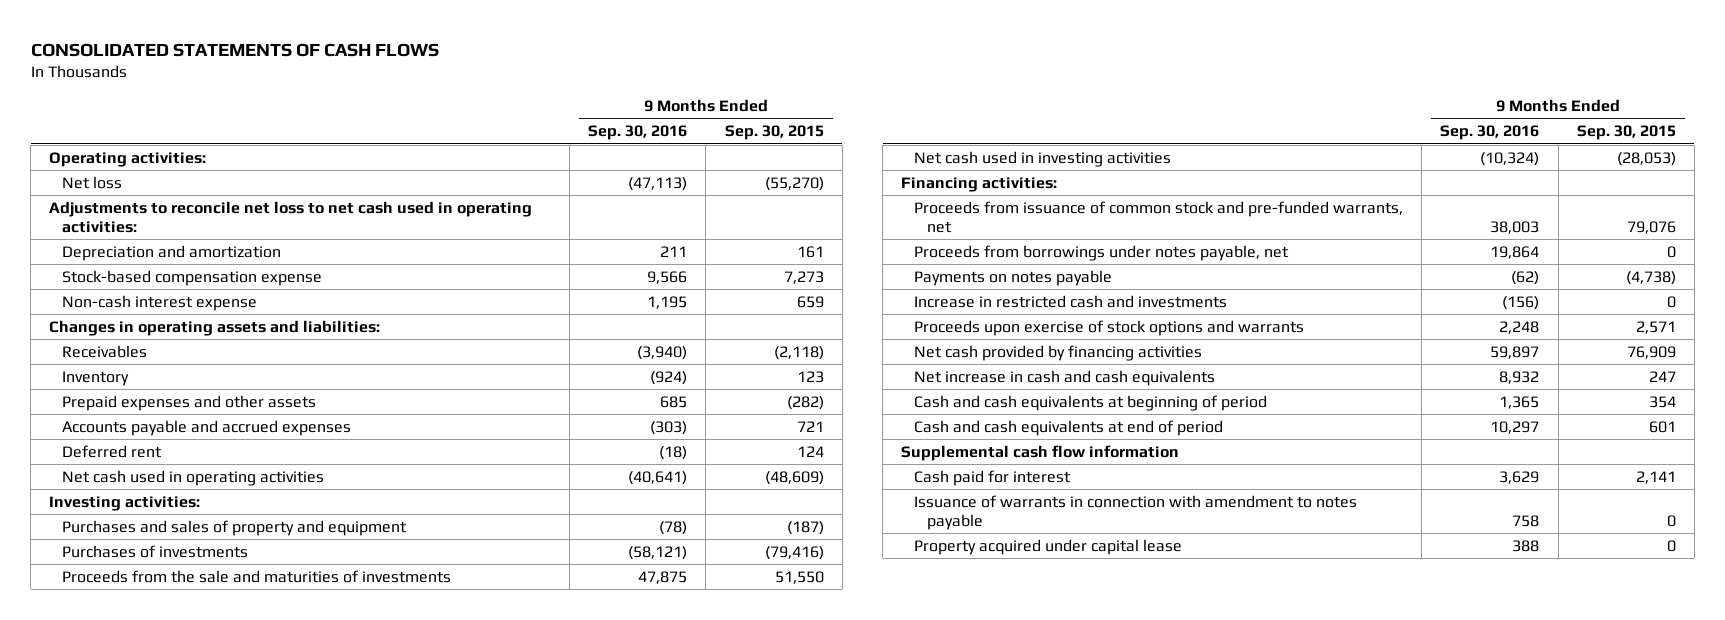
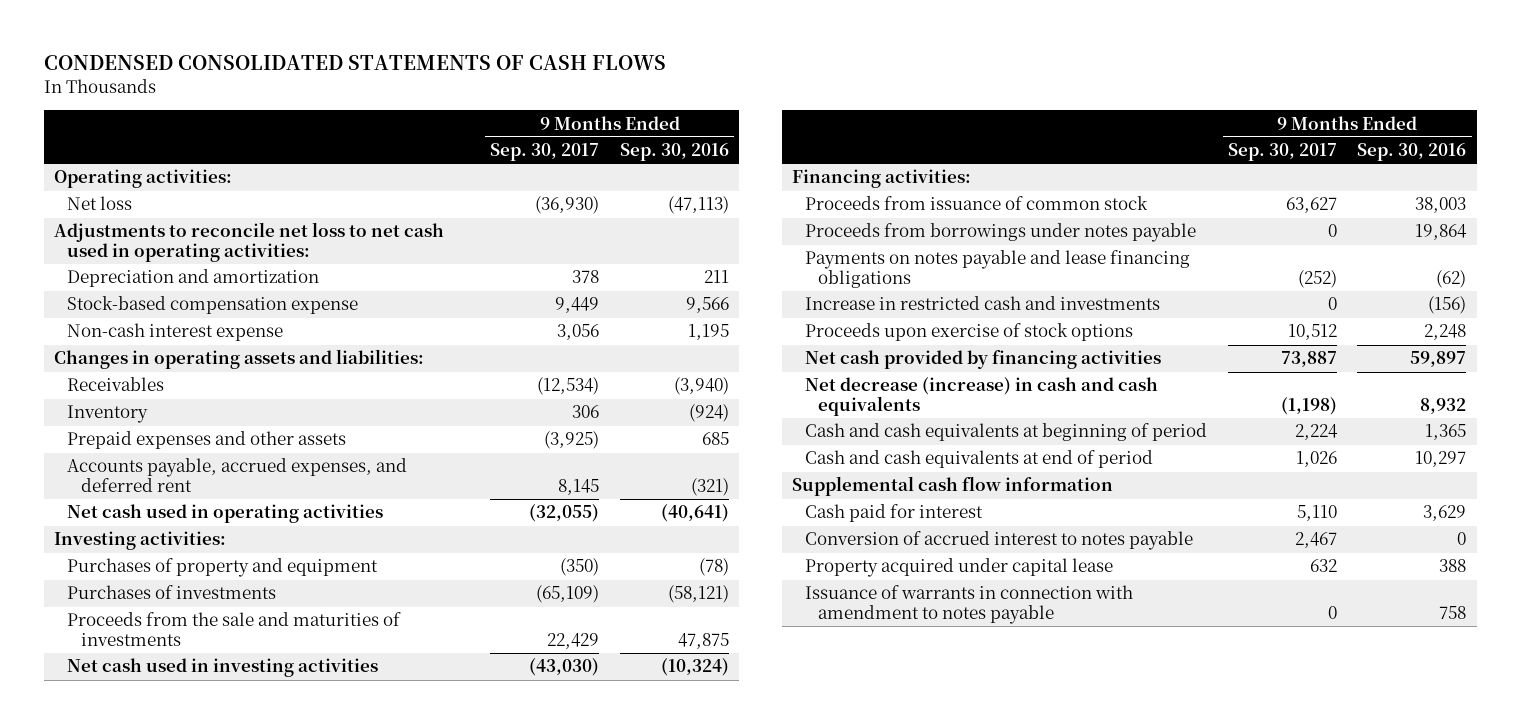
[30,42,439,57] CONSOLIDATED STATEMENTS OF CASH FLOWS -> [44,55,667,71] CONDENSED CONSOLIDATED STATEMENTS OF CASH FLOWS
[724,125,824,141] Sep. 30, 2015 -> none
none -> [490,143,600,162] Sep. 30, 2017
[62,444,163,458] Deferred rent -> none
[62,419,352,436] Accounts payable and accrued expenses -> [67,458,408,493] Accounts payable, accrued expenses, and deferred rent
[650,420,688,435] (303) -> [690,478,729,497] (321)
[62,519,408,536] Purchases and sales of property and equipment -> [67,558,379,578] Purchases of property and equipment
[914,200,1404,233] Proceeds from issuance of common stock and pre-funded warrants, net -> [805,196,1149,211] Proceeds from issuance of common stock
[914,244,1290,261] Proceeds from borrowings under notes payable, net -> [805,223,1197,243] Proceeds from borrowings under notes payable
[914,269,1113,286] Payments on notes payable -> [805,250,1191,289] Payments on notes payable and lease financing obligations
[914,319,1305,336] Proceeds upon exercise of stock options and warrants -> [805,323,1134,342] Proceeds upon exercise of stock options
[914,369,1216,386] Net increase in cash and cash equivalents -> [805,377,1159,417] Net decrease (increase) in cash and cash equivalents
none -> [805,531,1194,551] Conversion of accrued interest to notes payable
[914,494,1358,530] Issuance of warrants in connection with amendment to notes payable -> [805,585,1134,625] Issuance of warrants in connection with amendment to notes payable

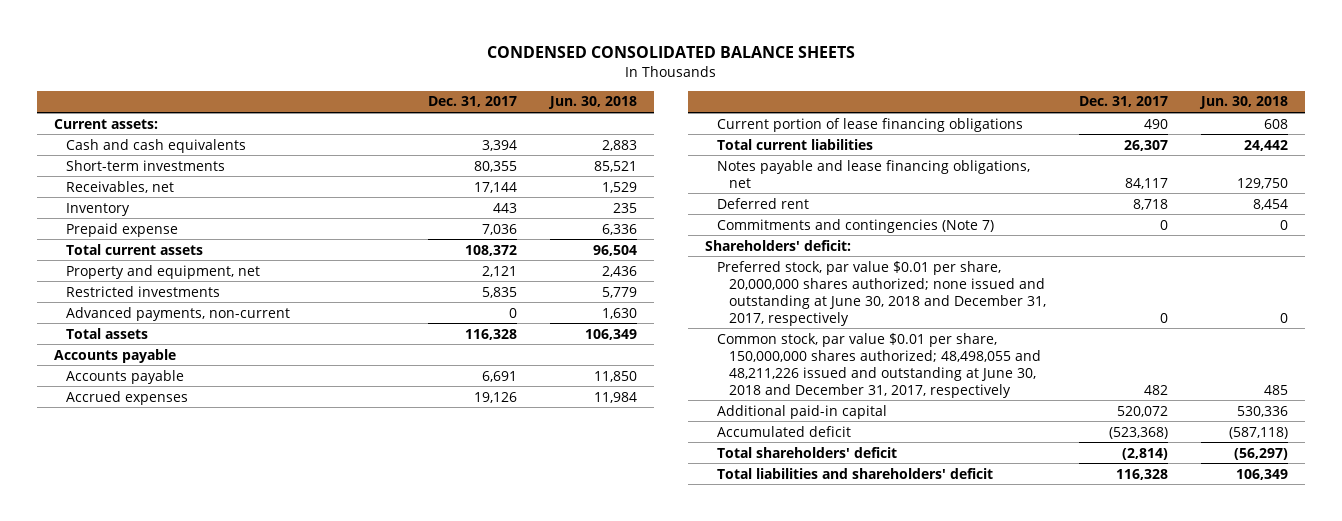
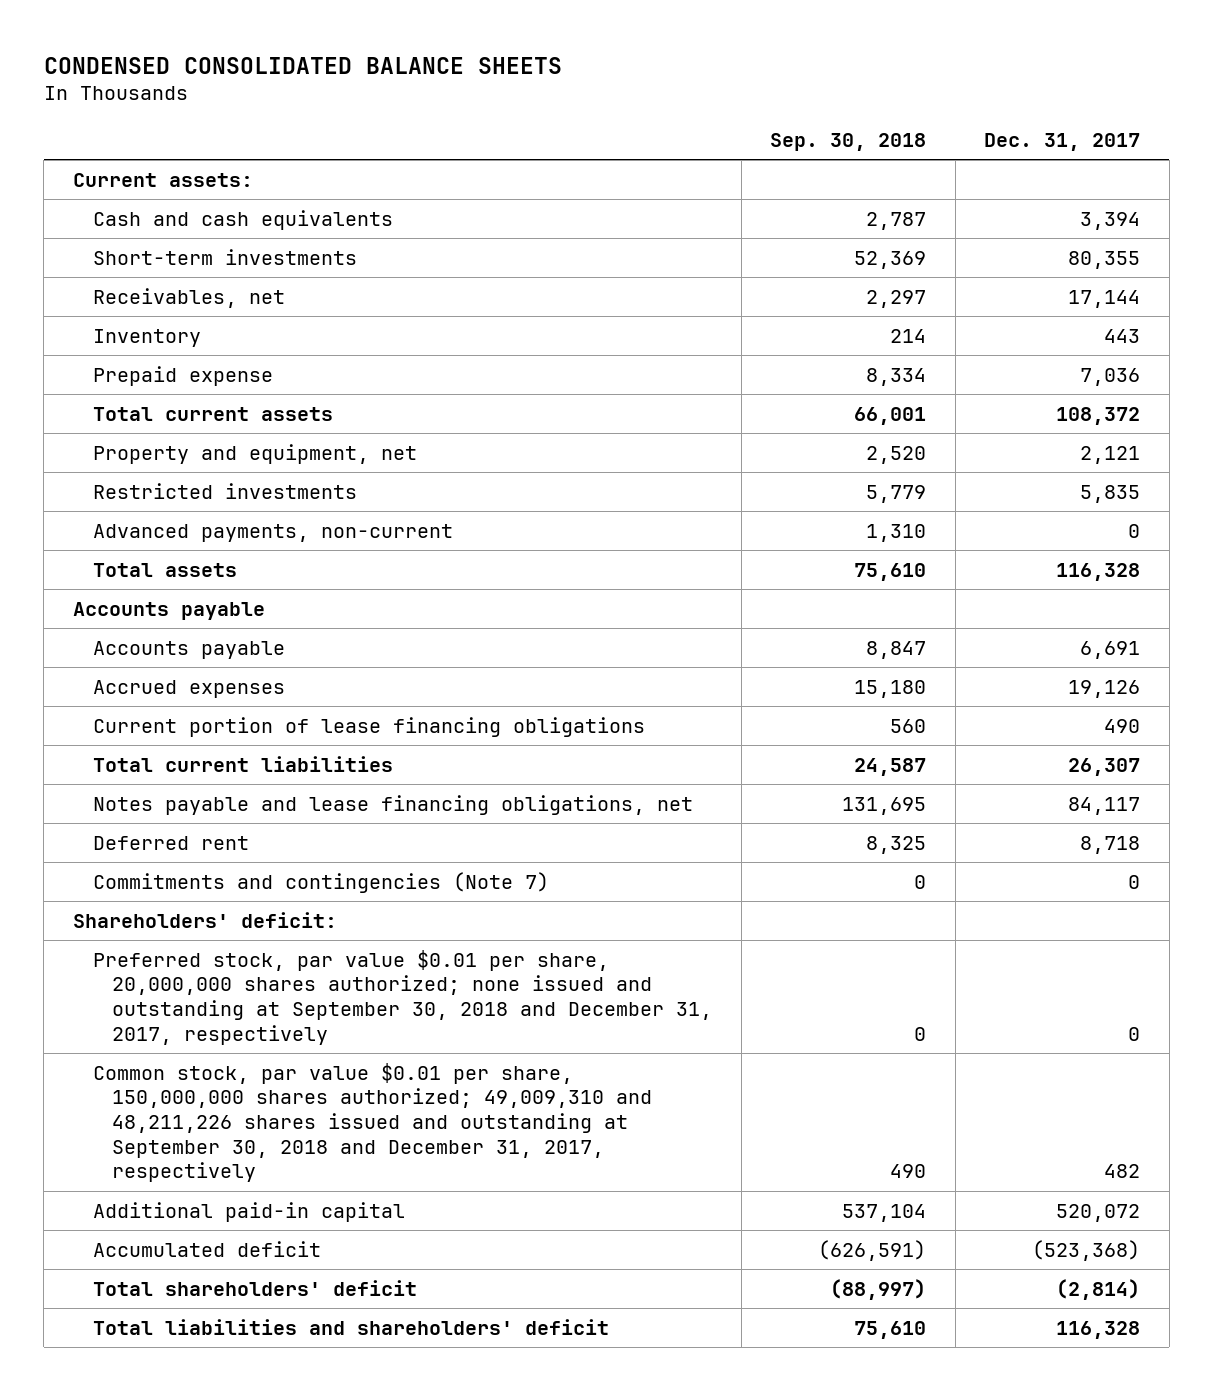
[548,96,638,110] Jun. 30, 2018 -> none
none -> [770,132,927,151] Sep. 30, 2018
[716,260,1046,326] Preferred stock, par value $0.01 per share, 20,000,000 shares authorized; none issued and outstanding at June 30, 2018 and December 31, 2017, respectively -> [92,949,713,1045] Preferred stock, par value $0.01 per share, 20,000,000 shares authorized; none issued and outstanding at September 30, 2018 and December 31, 2017, respectively
[716,332,1041,398] Common stock, par value $0.01 per share, 150,000,000 shares authorized; 48,498,055 and 48,211,226 issued and outstanding at June 30, 2018 and December 31, 2017, respectively -> [92,1062,653,1183] Common stock, par value $0.01 per share, 150,000,000 shares authorized; 49,009,310 and 48,211,226 shares issued and outstanding at September 30, 2018 and December 31, 2017, respectively

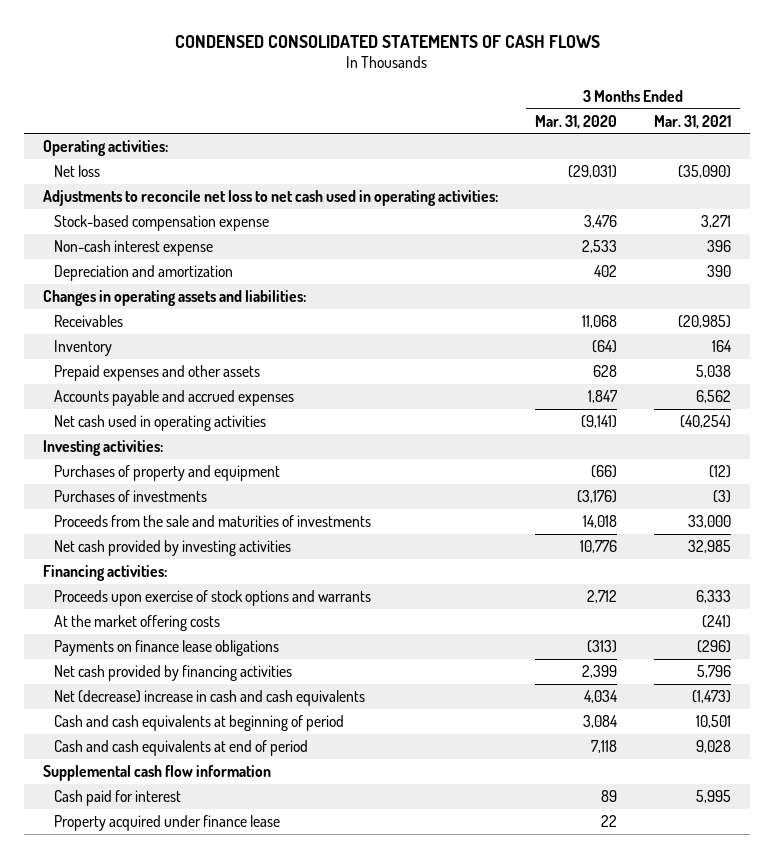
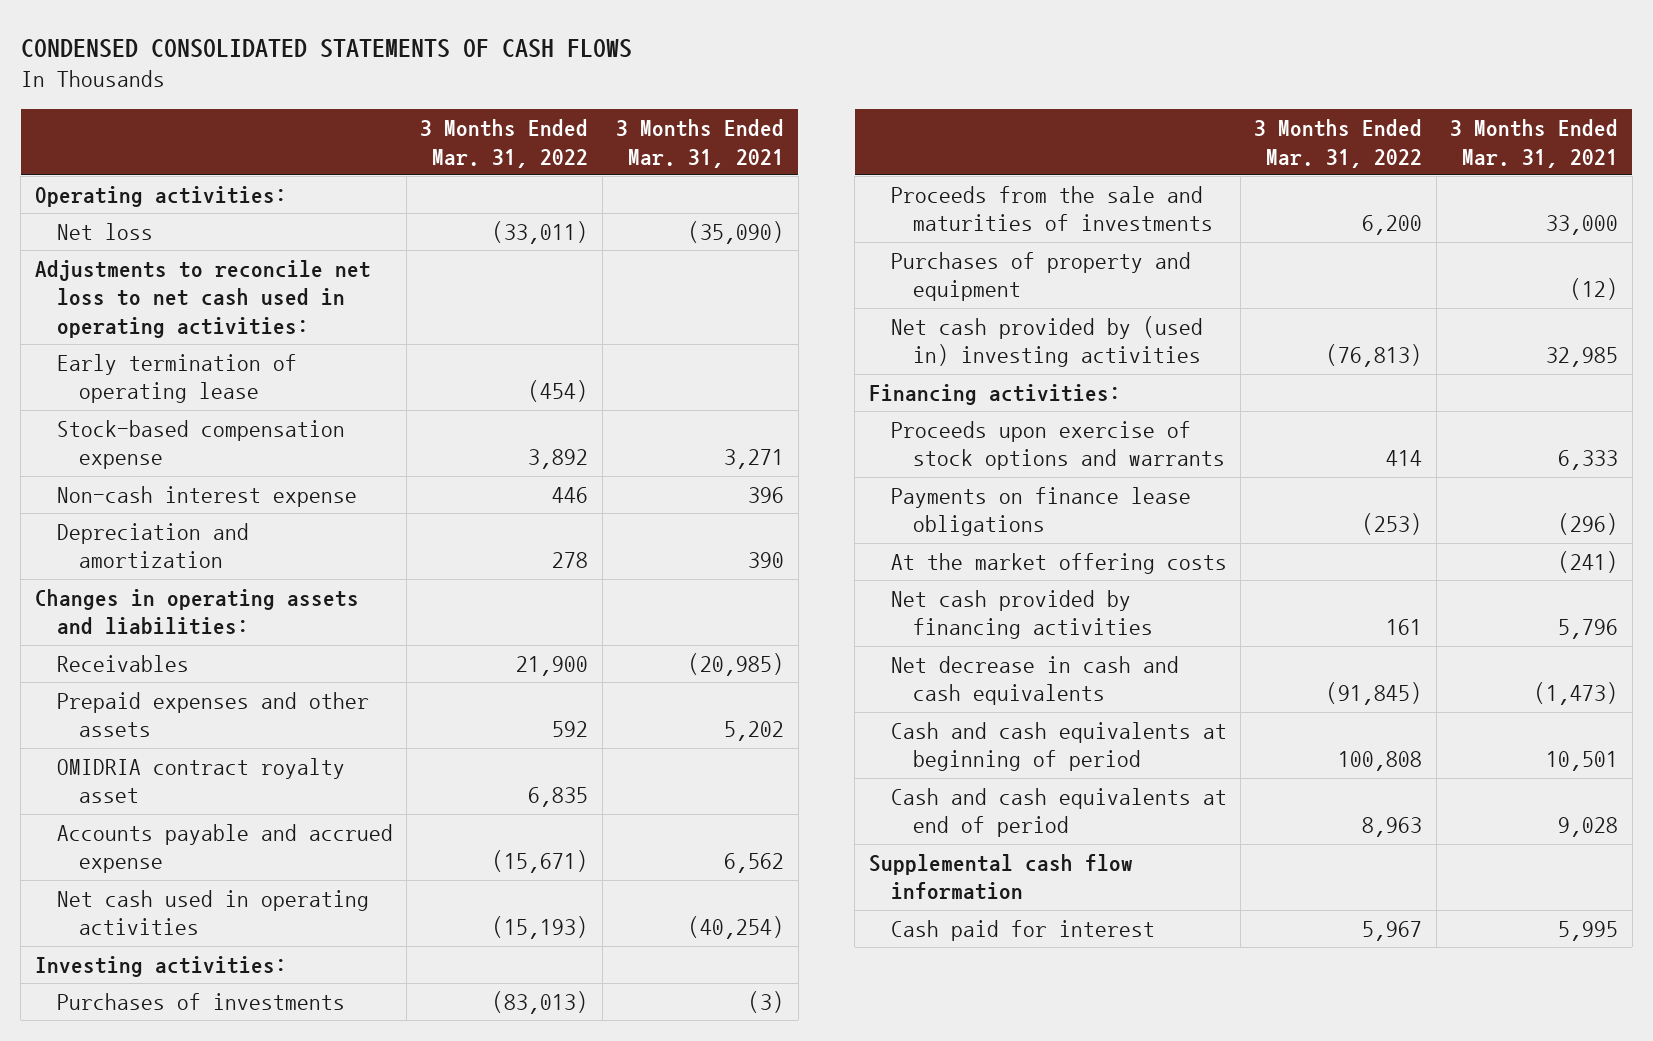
[534,114,617,129] Mar. 31, 2020 -> none
none -> [420,118,589,168] 3 Months Ended Mar. 31, 2022
none -> [56,353,297,404] Early termination of operating lease
[54,339,113,356] Inventory -> none
[696,364,732,378] 5,038 -> [724,721,785,742] 5,202
none -> [56,757,345,804] OMIDRIA contract royalty asset
[54,389,295,406] Accounts payable and accrued expenses -> [56,823,393,874] Accounts payable and accrued expense
[54,464,281,481] Purchases of property and equipment -> [890,251,1191,302] Purchases of property and equipment
[54,539,292,556] Net cash provided by investing activities -> [890,315,1203,368] Net cash provided by (used in) investing activities
[54,614,221,631] At the market offering costs -> [890,552,1227,574] At the market offering costs
[54,689,366,706] Net (decrease) increase in cash and cash equivalents -> [890,655,1179,706] Net decrease in cash and cash equivalents
[54,814,281,831] Property acquired under finance lease -> none

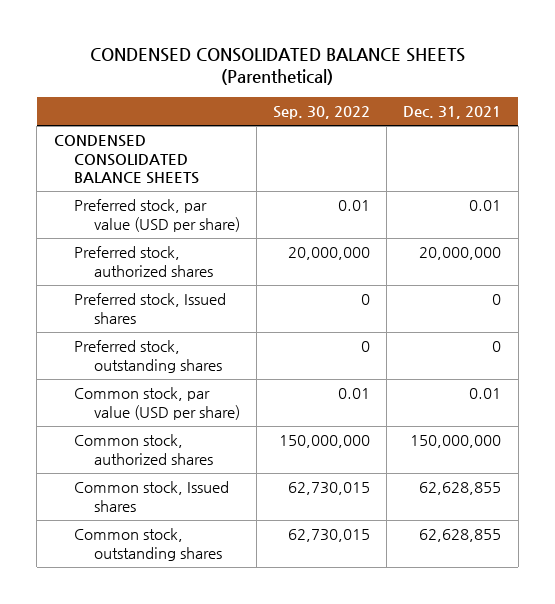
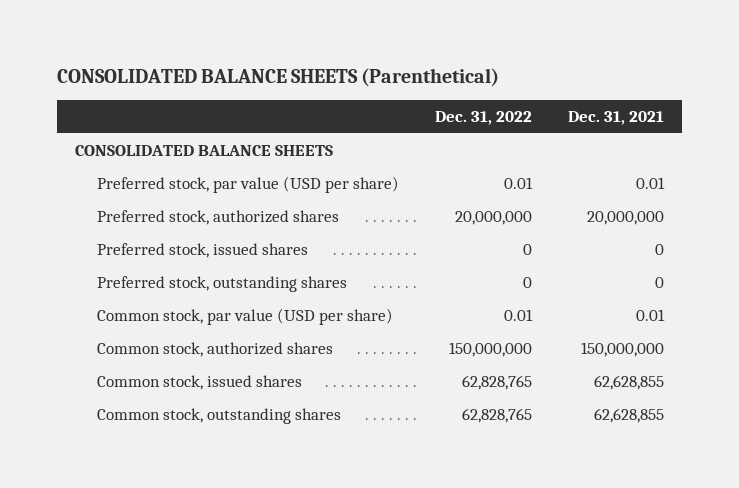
[90,47,466,86] CONDENSED CONSOLIDATED BALANCE SHEETS (Parenthetical) -> [57,68,500,88] CONSOLIDATED BALANCE SHEETS (Parenthetical)
[273,106,371,120] Sep. 30, 2022 -> none
none -> [434,111,532,126] Dec. 31, 2022
[53,135,199,184] CONDENSED CONSOLIDATED BALANCE SHEETS -> [75,145,334,157] CONSOLIDATED BALANCE SHEETS
[73,293,226,324] Preferred stock, Issued shares -> [96,243,308,259] Preferred stock, issued shares
[73,481,229,512] Common stock, Issued shares -> [96,375,302,391] Common stock, issued shares

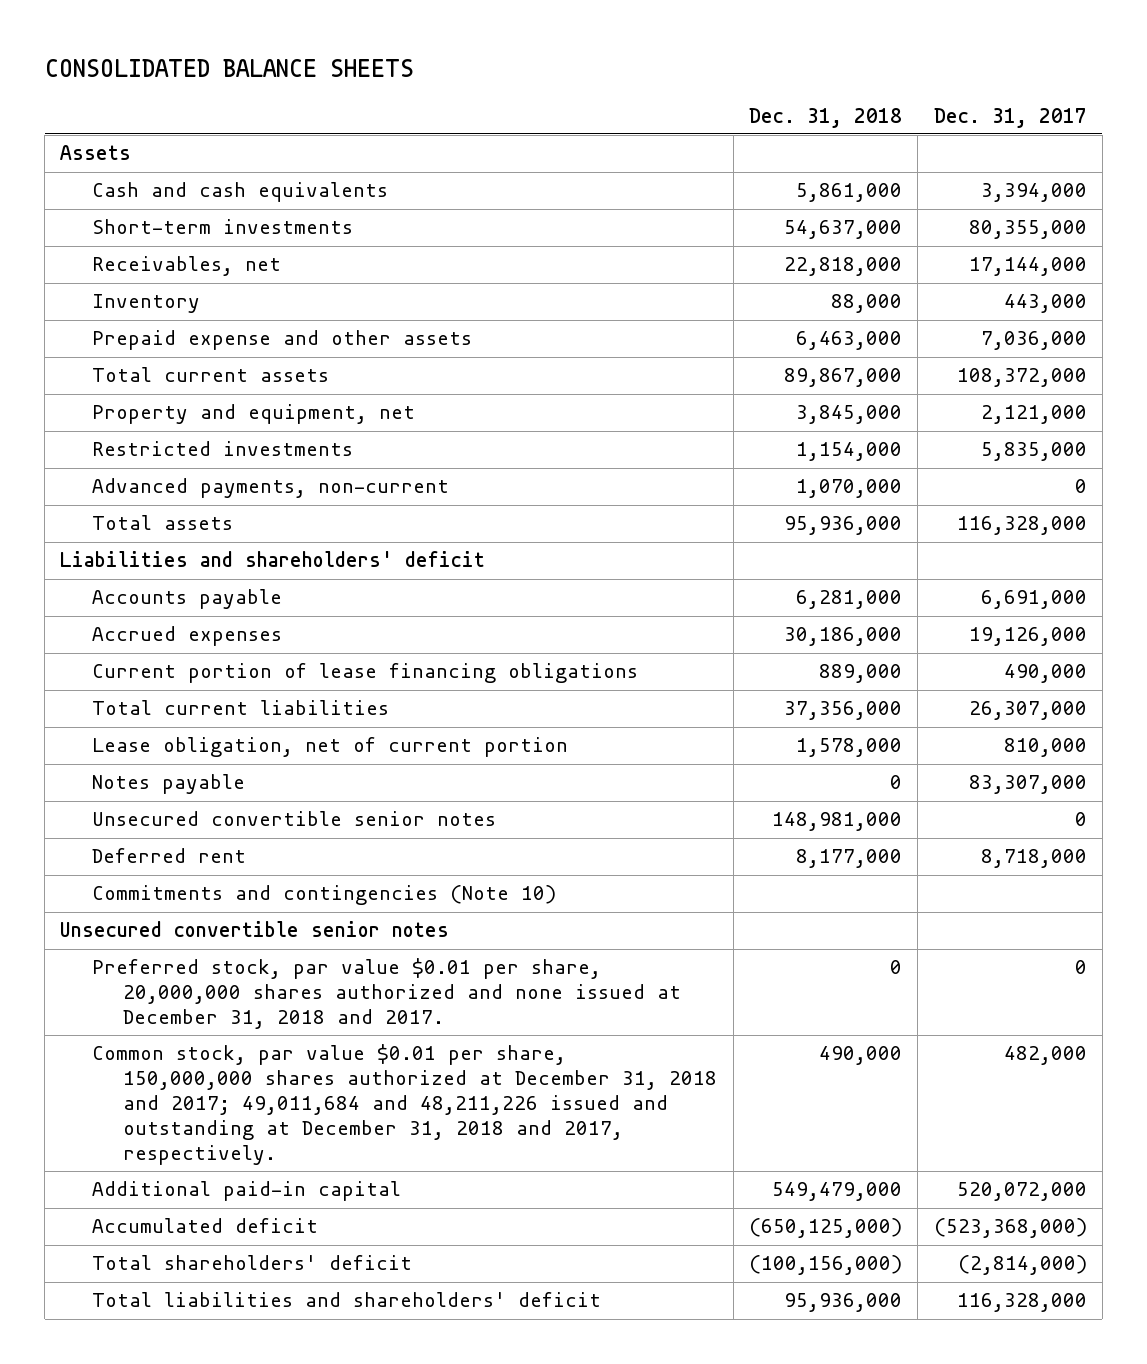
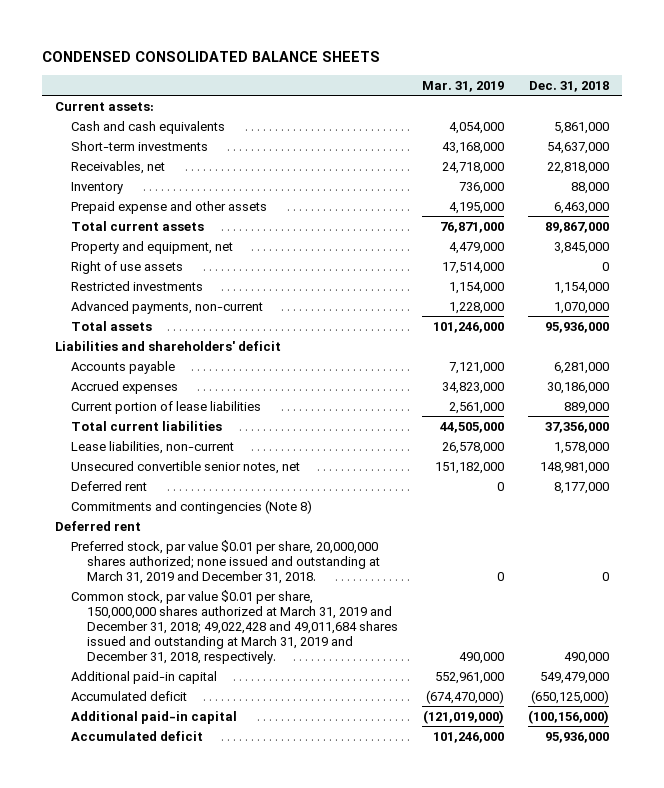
[44,58,414,77] CONSOLIDATED BALANCE SHEETS -> [42,51,381,63] CONDENSED CONSOLIDATED BALANCE SHEETS
[933,107,1087,128] Dec. 31, 2017 -> none
none -> [422,80,505,92] Mar. 31, 2019
[60,145,132,161] Assets -> [54,101,154,111] Current assets:
none -> [70,260,183,274] Right of use assets
[91,663,638,684] Current portion of lease financing obligations -> [70,400,261,414] Current portion of lease liabilities
[91,774,245,795] Notes payable -> none
[91,737,568,758] Lease obligation, net of current portion -> [70,440,234,454] Lease liabilities, non-current
[91,811,496,827] Unsecured convertible senior notes -> [70,460,300,474] Unsecured convertible senior notes, net
[91,885,556,906] Commitments and contingencies (Note 10) -> [70,499,312,514] Commitments and contingencies (Note 8)
[60,921,450,938] Unsecured convertible senior notes -> [54,520,141,531] Deferred rent
[91,958,682,1030] Preferred stock, par value $0.01 per share, 20,000,000 shares authorized and none issued at December 31, 2018 and 2017. -> [70,539,380,584] Preferred stock, par value $0.01 per share, 20,000,000 shares authorized; none issued and outstanding at March 31, 2019 and December 31, 2018.
[91,1044,718,1165] Common stock, par value $0.01 per share, 150,000,000 shares authorized at December 31, 2018 and 2017; 49,011,684 and 48,211,226 issued and outstanding at December 31, 2018 and 2017, respectively. -> [70,589,398,664] Common stock, par value $0.01 per share, 150,000,000 shares authorized at March 31, 2019 and December 31, 2018; 49,022,428 and 49,011,684 shares issued and outstanding at March 31, 2019 and December 31, 2018, respectively.
[91,1255,412,1271] Total shareholders' deficit -> [70,710,237,724] Additional paid-in capital
[91,1292,601,1308] Total liabilities and shareholders' deficit -> [70,730,203,741] Accumulated deficit

